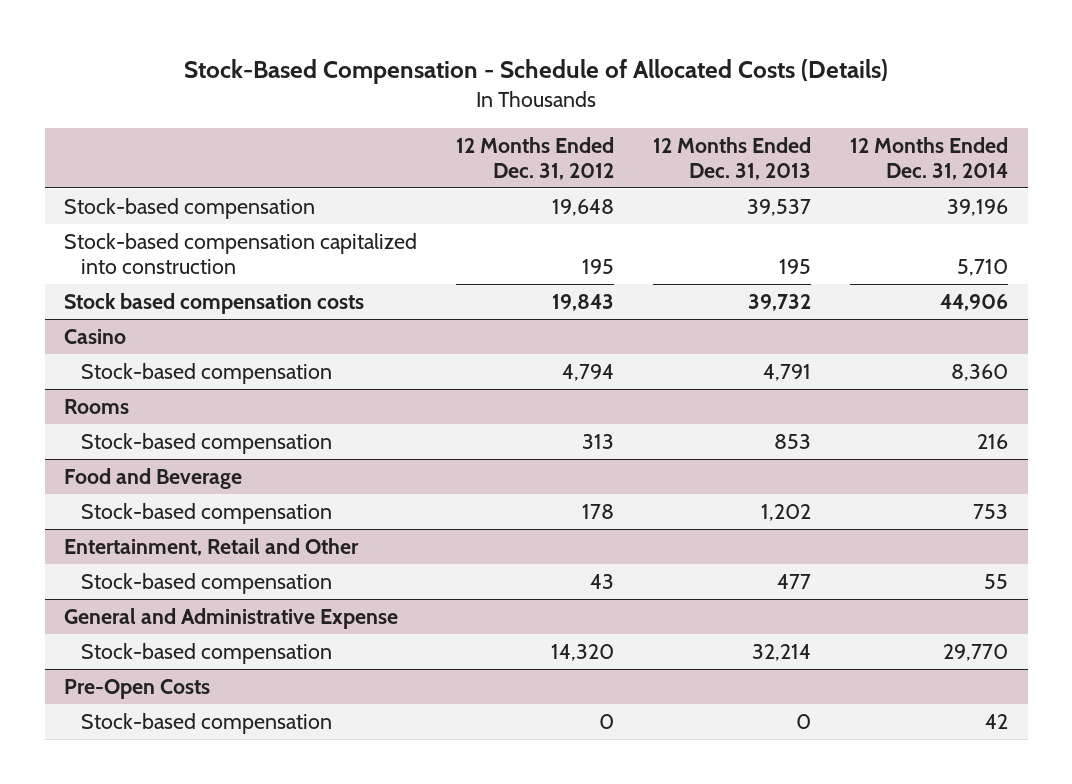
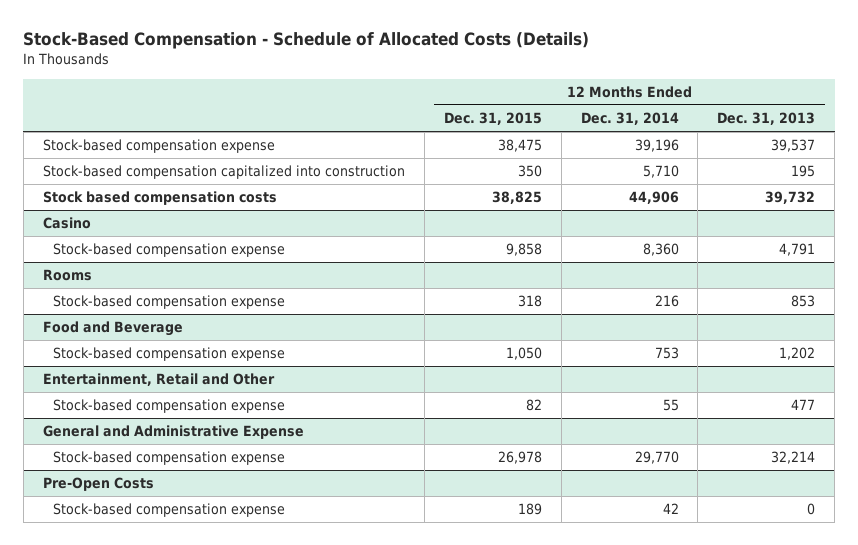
[456,137,615,180] 12 Months Ended Dec. 31, 2012 -> none
none -> [443,112,542,126] Dec. 31, 2015
[64,198,316,220] Stock-based compensation -> [42,139,275,154] Stock-based compensation expense
[81,363,333,385] Stock-based compensation -> [53,243,286,258] Stock-based compensation expense
[81,433,333,455] Stock-based compensation -> [53,295,286,310] Stock-based compensation expense
[81,503,333,525] Stock-based compensation -> [53,347,286,362] Stock-based compensation expense
[81,573,333,595] Stock-based compensation -> [53,399,286,414] Stock-based compensation expense
[81,643,333,665] Stock-based compensation -> [53,451,286,466] Stock-based compensation expense
[81,713,333,735] Stock-based compensation -> [53,503,286,518] Stock-based compensation expense

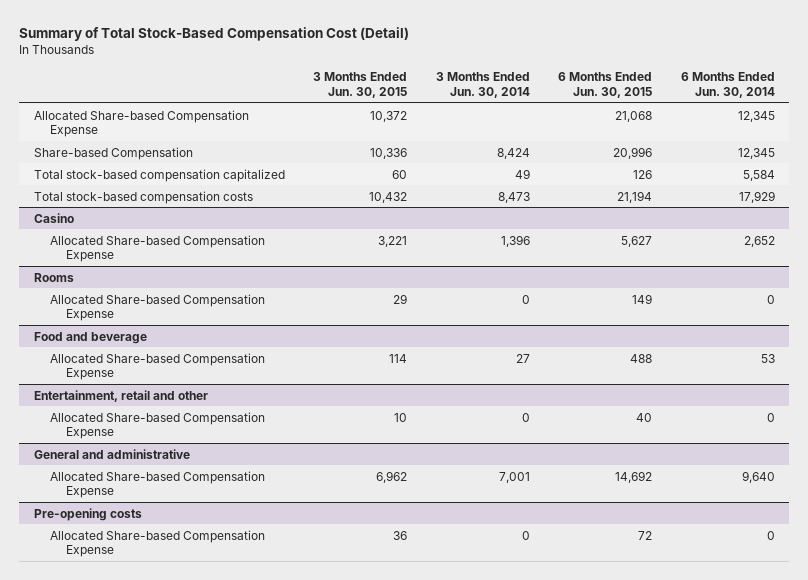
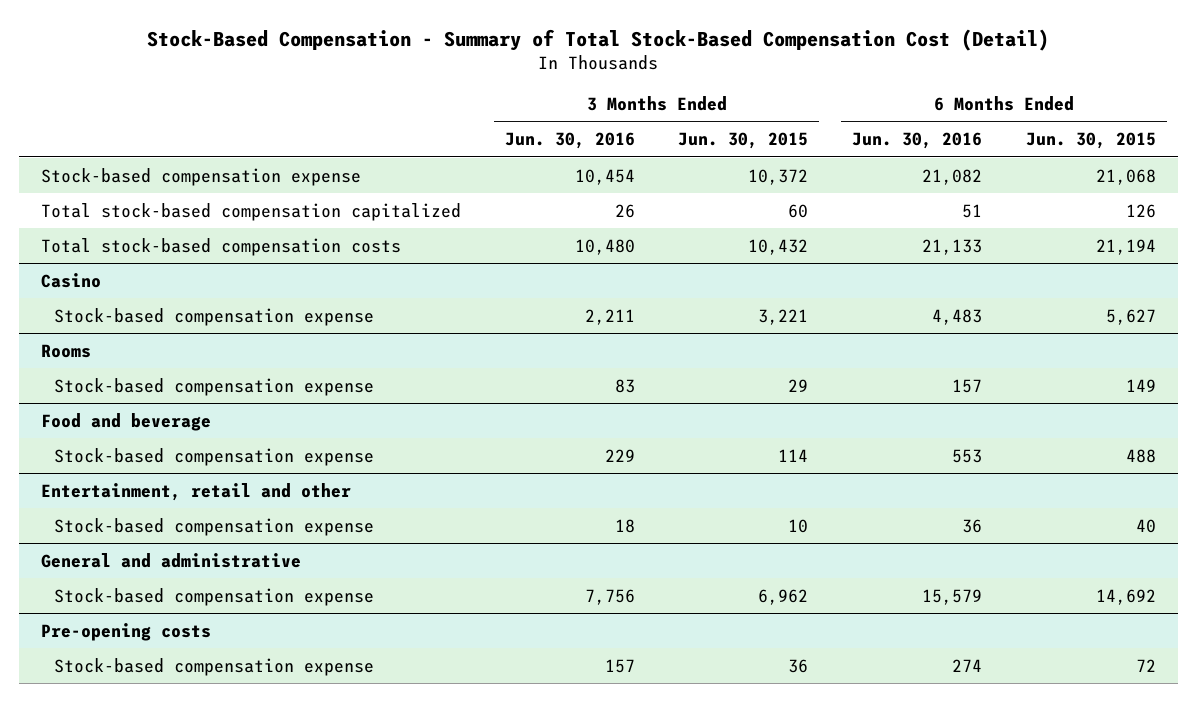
[19,26,410,41] Summary of Total Stock-Based Compensation Cost (Detail) -> [147,29,1050,52] Stock-Based Compensation - Summary of Total Stock-Based Compensation Cost (Detail)
[435,71,530,98] 3 Months Ended Jun. 30, 2014 -> none
[680,71,775,98] 6 Months Ended Jun. 30, 2014 -> none
none -> [504,132,635,150] Jun. 30, 2016
none -> [852,132,983,150] Jun. 30, 2016
[33,146,193,160] Share-based Compensation -> none
[33,109,249,138] Allocated Share-based Compensation Expense -> [40,167,361,186] Stock-based compensation expense
[49,234,265,263] Allocated Share-based Compensation Expense -> [54,307,375,326] Stock-based compensation expense
[49,293,265,322] Allocated Share-based Compensation Expense -> [54,377,375,396] Stock-based compensation expense
[49,352,265,381] Allocated Share-based Compensation Expense -> [54,447,375,466] Stock-based compensation expense
[49,411,265,440] Allocated Share-based Compensation Expense -> [54,517,375,536] Stock-based compensation expense
[49,470,265,499] Allocated Share-based Compensation Expense -> [54,587,375,606] Stock-based compensation expense
[49,529,265,558] Allocated Share-based Compensation Expense -> [54,657,375,676] Stock-based compensation expense

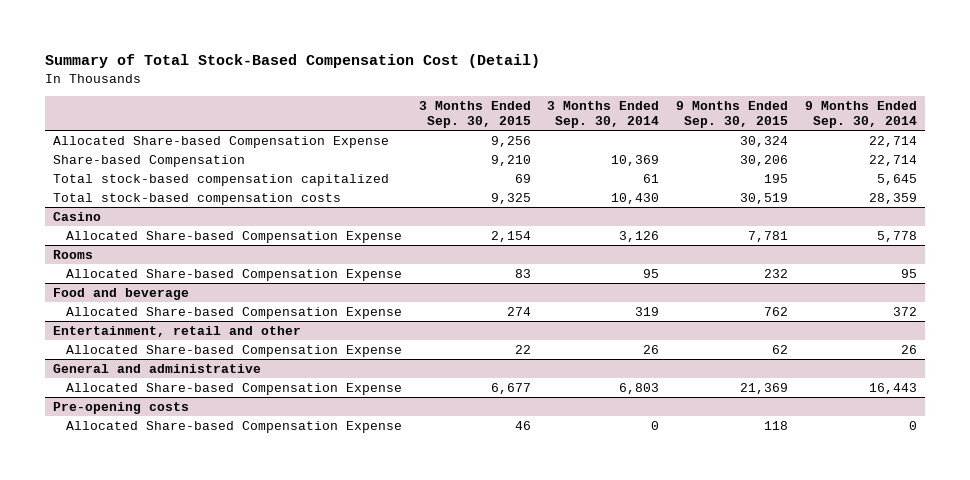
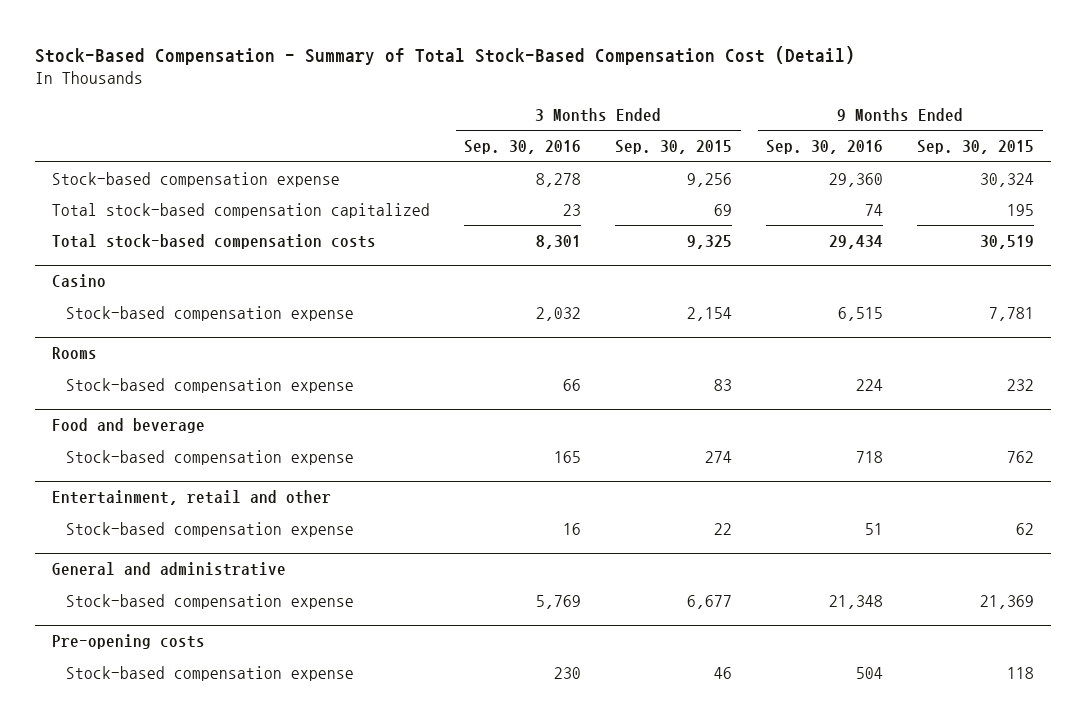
[44,54,540,69] Summary of Total Stock-Based Compensation Cost (Detail) -> [35,45,856,65] Stock-Based Compensation - Summary of Total Stock-Based Compensation Cost (Detail)
[547,100,660,128] 3 Months Ended Sep. 30, 2014 -> none
[804,100,917,128] 9 Months Ended Sep. 30, 2014 -> none
none -> [464,140,582,155] Sep. 30, 2016
none -> [766,140,884,155] Sep. 30, 2016
[53,154,246,167] Share-based Compensation -> none
[53,135,390,148] Allocated Share-based Compensation Expense -> [52,171,341,187] Stock-based compensation expense
[66,230,403,243] Allocated Share-based Compensation Expense -> [66,305,355,321] Stock-based compensation expense
[66,268,403,281] Allocated Share-based Compensation Expense -> [66,377,355,393] Stock-based compensation expense
[66,306,403,319] Allocated Share-based Compensation Expense -> [66,449,355,465] Stock-based compensation expense
[66,344,403,357] Allocated Share-based Compensation Expense -> [66,521,355,537] Stock-based compensation expense
[66,382,403,395] Allocated Share-based Compensation Expense -> [66,593,355,609] Stock-based compensation expense
[66,420,403,433] Allocated Share-based Compensation Expense -> [66,665,355,681] Stock-based compensation expense

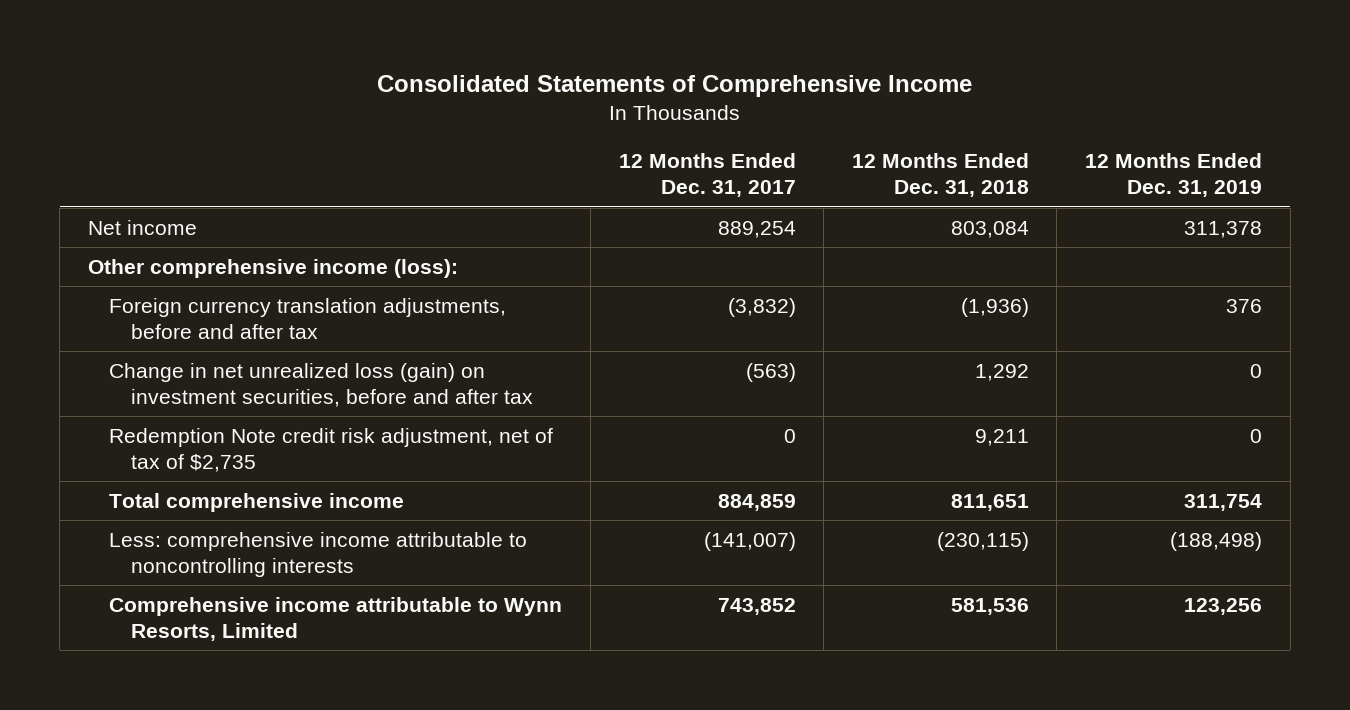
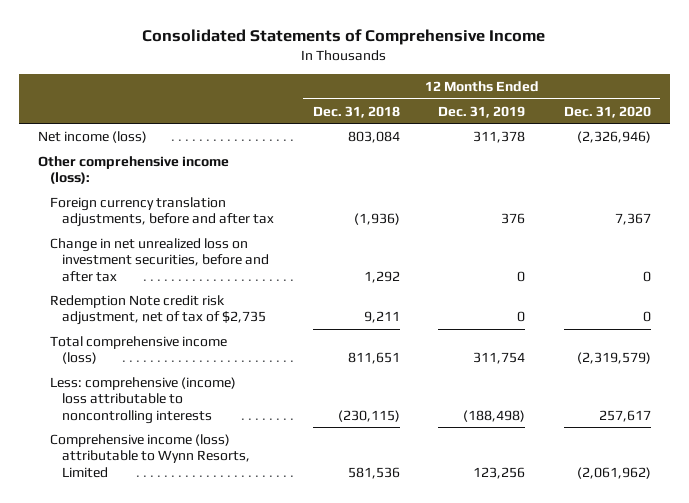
[618,153,796,198] 12 Months Ended Dec. 31, 2017 -> none
none -> [563,105,651,118] Dec. 31, 2020
[87,219,197,235] Net income -> [38,130,148,143] Net income (loss)
[109,362,533,408] Change in net unrealized loss (gain) on investment securities, before and after tax -> [50,237,270,282] Change in net unrealized loss on investment securities, before and after tax
[109,492,405,512] Total comprehensive income -> [50,335,228,365] Total comprehensive income (loss)
[109,531,528,578] Less: comprehensive income attributable to noncontrolling interests -> [50,376,237,424] Less: comprehensive (income) loss attributable to noncontrolling interests
[109,596,563,642] Comprehensive income attributable to Wynn Resorts, Limited -> [50,433,251,478] Comprehensive income (loss) attributable to Wynn Resorts, Limited

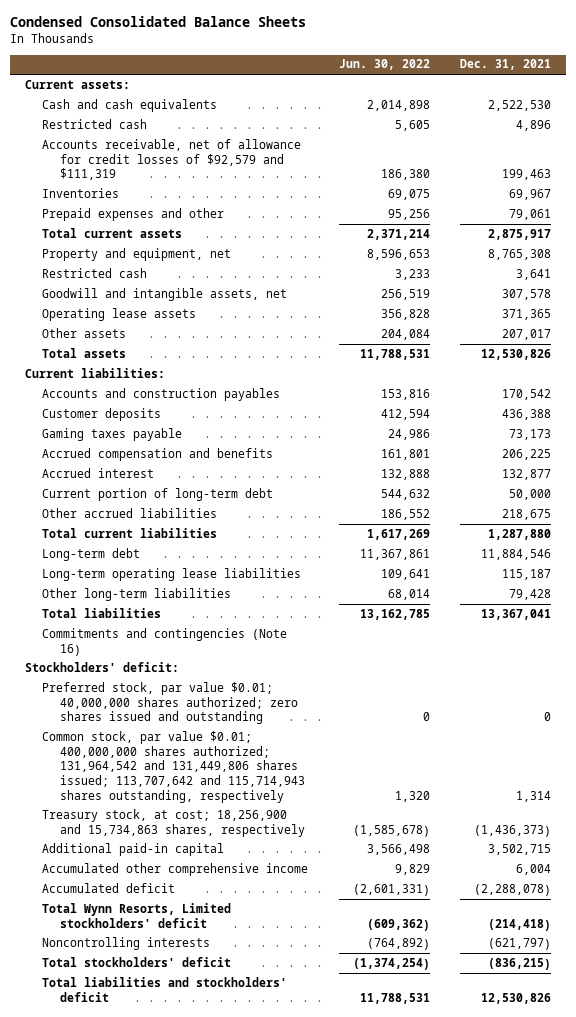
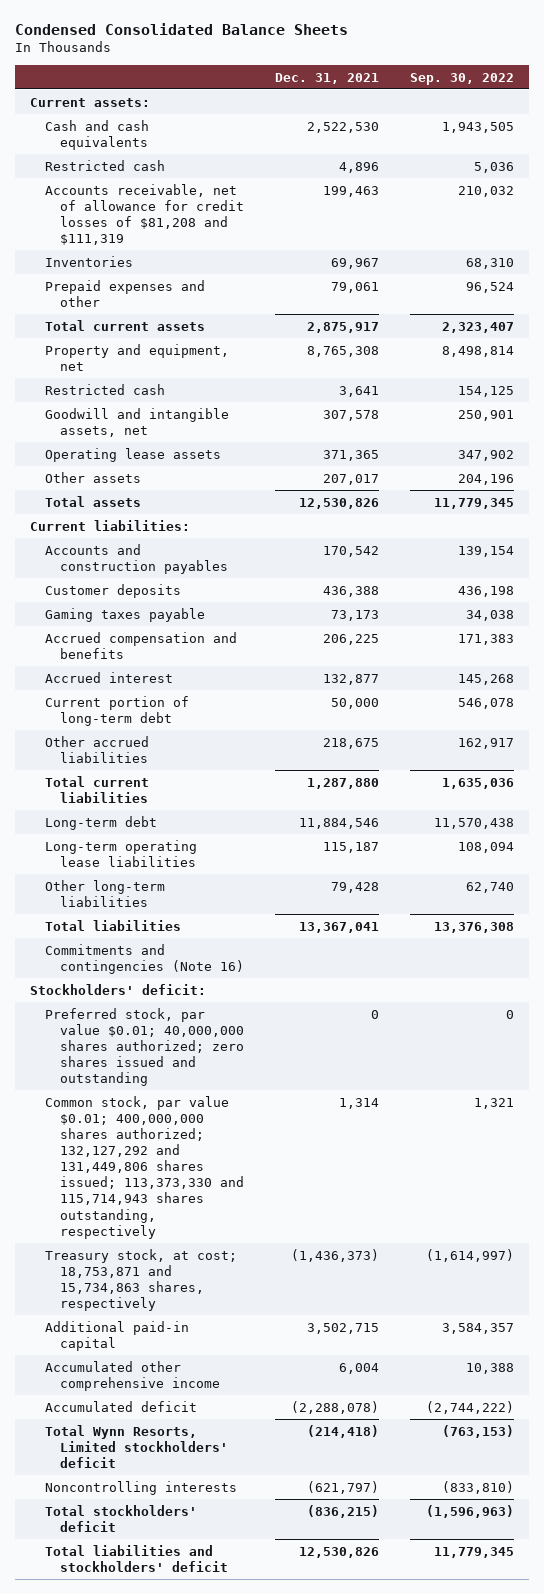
[338,59,430,71] Jun. 30, 2022 -> none
none -> [409,72,514,85] Sep. 30, 2022
[42,138,302,181] Accounts receivable, net of allowance for credit losses of $92,579 and $111,319 -> [44,183,244,246] Accounts receivable, net of allowance for credit losses of $81,208 and $111,319
[42,730,305,803] Common stock, par value $0.01; 400,000,000 shares authorized; 131,964,542 and 131,449,806 shares issued; 113,707,642 and 115,714,943 shares outstanding, respectively -> [44,1095,244,1239] Common stock, par value $0.01; 400,000,000 shares authorized; 132,127,292 and 131,449,806 shares issued; 113,373,330 and 115,714,943 shares outstanding, respectively
[42,808,305,837] Treasury stock, at cost; 18,256,900 and 15,734,863 shares, respectively -> [44,1248,237,1312] Treasury stock, at cost; 18,753,871 and 15,734,863 shares, respectively

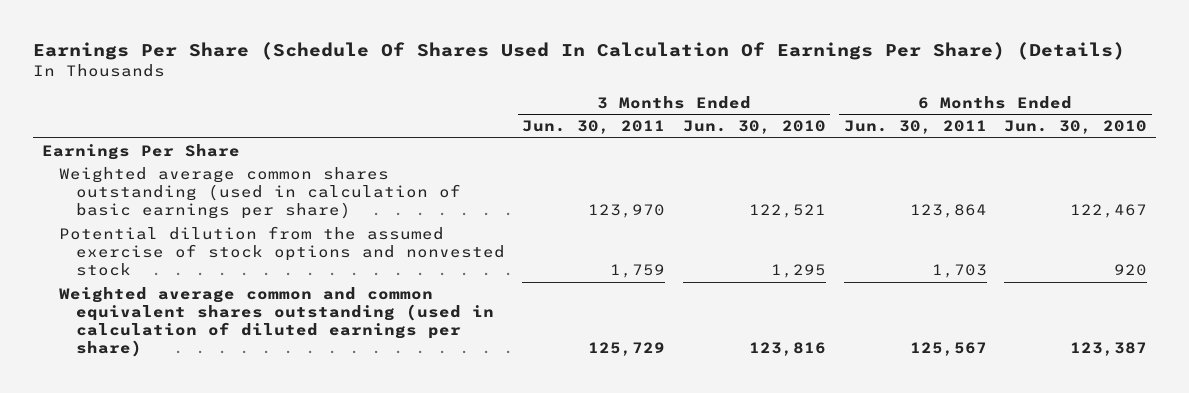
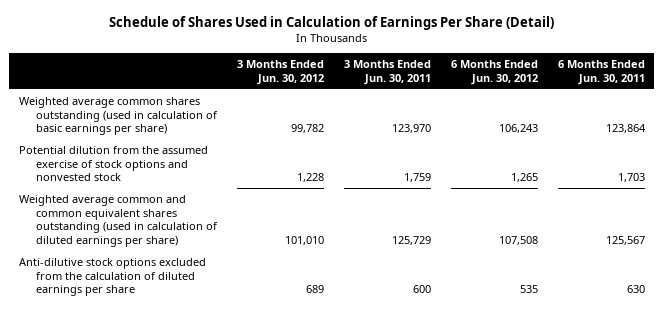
[33,41,1126,60] Earnings Per Share (Schedule Of Shares Used In Calculation Of Earnings Per Share) (Details) -> [108,15,554,30] Schedule of Shares Used in Calculation of Earnings Per Share (Detail)
[683,120,827,135] Jun. 30, 2010 -> none
[1004,120,1148,135] Jun. 30, 2010 -> none
none -> [237,59,325,85] 3 Months Ended Jun. 30, 2012
none -> [450,59,538,85] 6 Months Ended Jun. 30, 2012
[41,143,240,160] Earnings Per Share -> none
none -> [19,258,207,297] Anti-dilutive stock options excluded from the calculation of diluted earnings per share

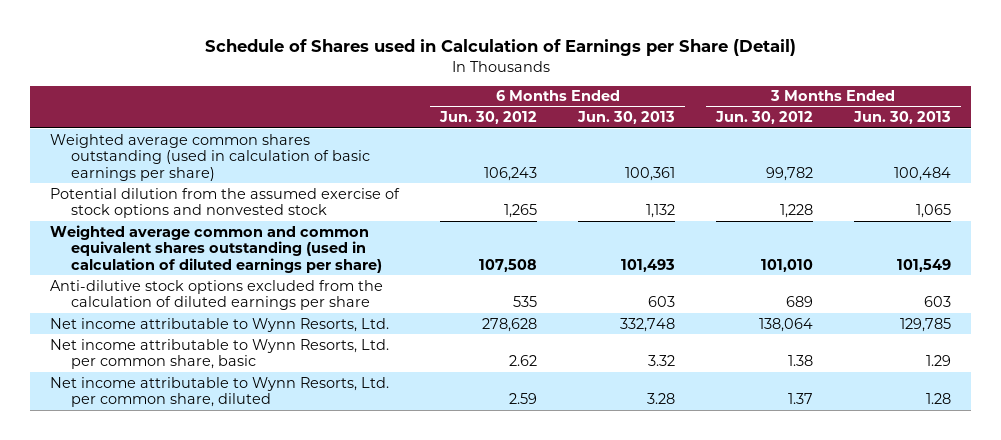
[108,15,554,30] Schedule of Shares Used in Calculation of Earnings Per Share (Detail) -> [204,39,796,57] Schedule of Shares used in Calculation of Earnings per Share (Detail)
[344,59,432,85] 3 Months Ended Jun. 30, 2011 -> none
[557,59,645,85] 6 Months Ended Jun. 30, 2011 -> none
none -> [577,111,676,125] Jun. 30, 2013
none -> [852,111,951,125] Jun. 30, 2013
none -> [50,317,390,332] Net income attributable to Wynn Resorts, Ltd.
none -> [50,338,390,370] Net income attributable to Wynn Resorts, Ltd. per common share, basic
none -> [50,376,390,408] Net income attributable to Wynn Resorts, Ltd. per common share, diluted

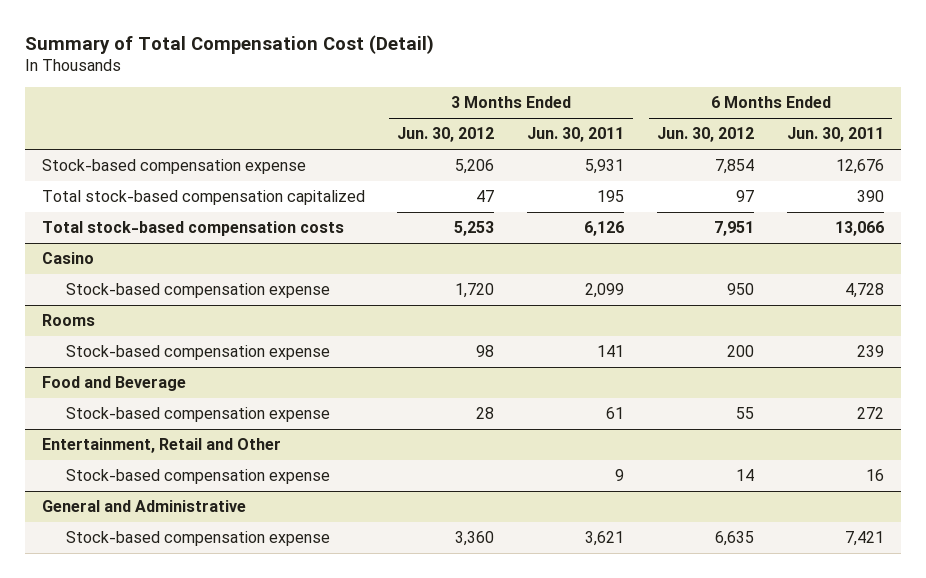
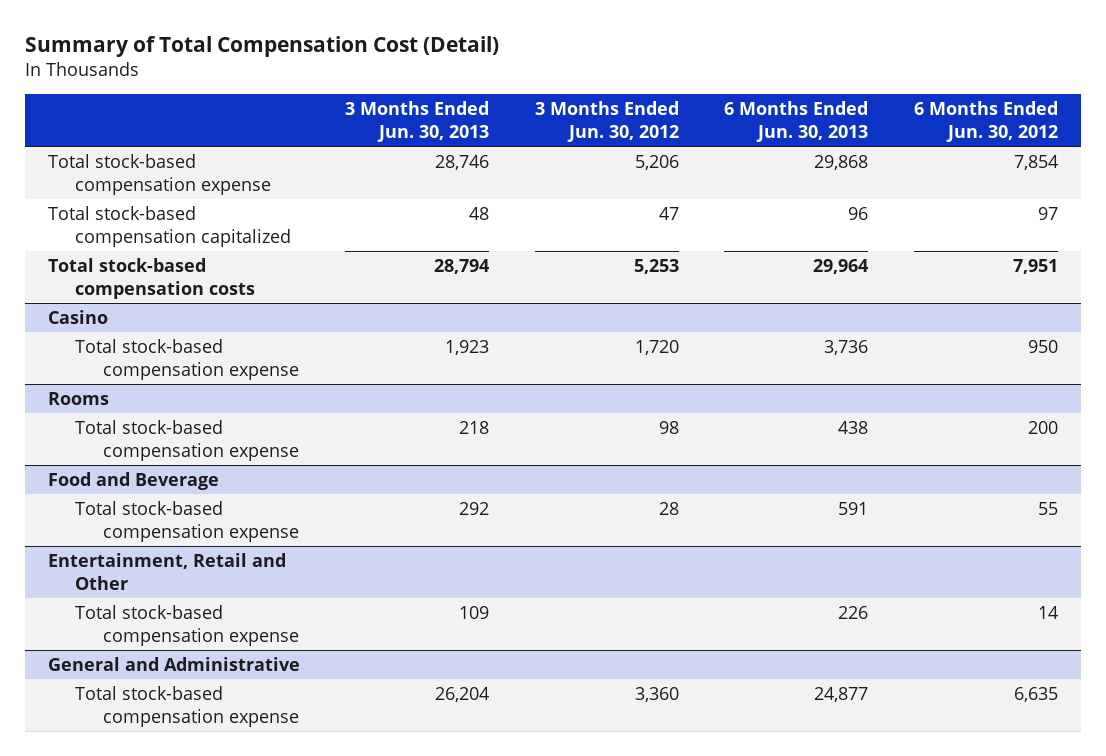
[527,127,625,143] Jun. 30, 2011 -> none
[787,127,885,143] Jun. 30, 2011 -> none
none -> [345,100,490,142] 3 Months Ended Jun. 30, 2013
none -> [724,100,869,142] 6 Months Ended Jun. 30, 2013
[41,159,306,175] Stock-based compensation expense -> [47,153,272,195] Total stock-based compensation expense
[66,283,331,299] Stock-based compensation expense -> [75,338,299,380] Total stock-based compensation expense
[66,345,331,361] Stock-based compensation expense -> [75,419,299,461] Total stock-based compensation expense
[66,407,331,423] Stock-based compensation expense -> [75,500,299,542] Total stock-based compensation expense
[66,469,331,485] Stock-based compensation expense -> [75,604,299,646] Total stock-based compensation expense
[66,531,331,547] Stock-based compensation expense -> [75,685,299,727] Total stock-based compensation expense

